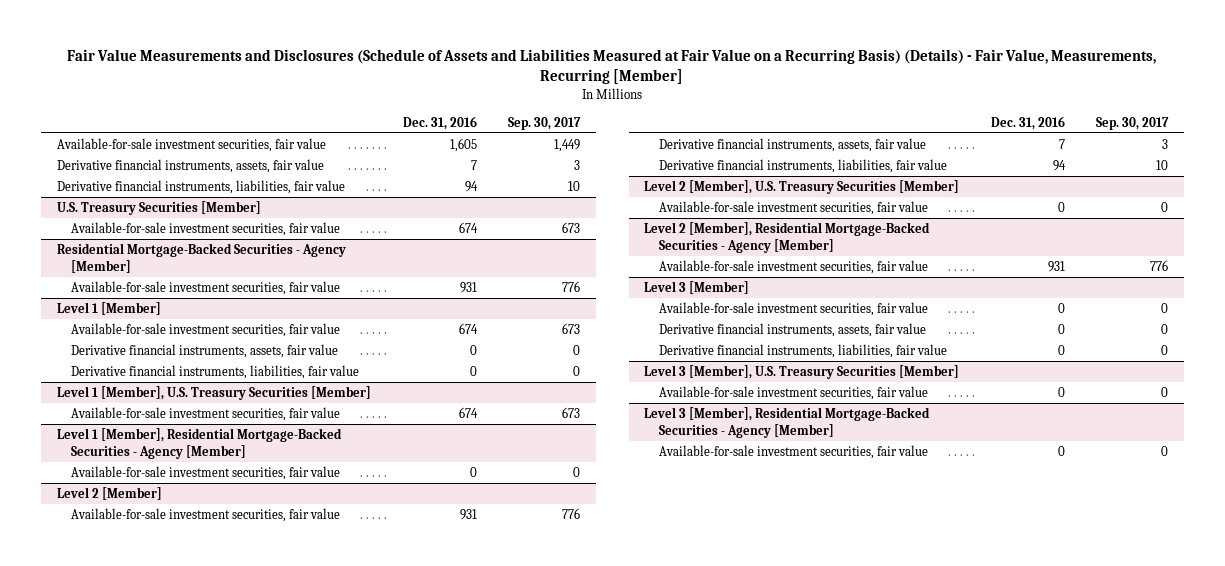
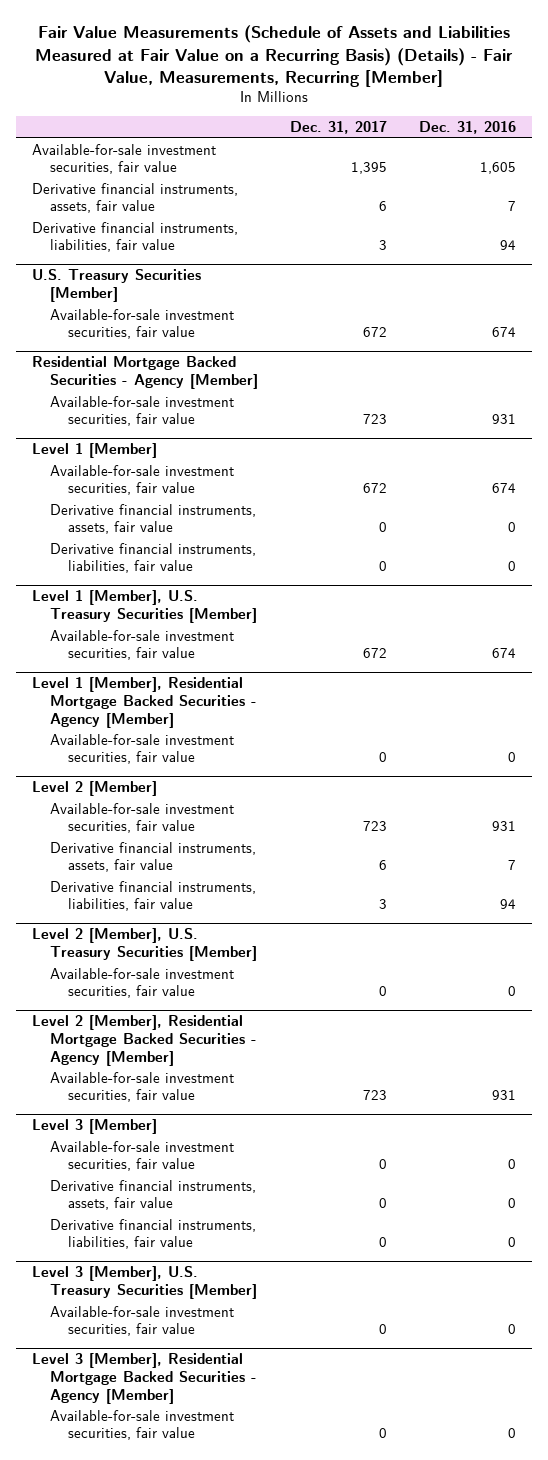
[67,49,1157,85] Fair Value Measurements and Disclosures (Schedule of Assets and Liabilities Measured at Fair Value on a Recurring Basis) (Details) - Fair Value, Measurements, Recurring [Member] -> [34,25,513,87] Fair Value Measurements (Schedule of Assets and Liabilities Measured at Fair Value on a Recurring Basis) (Details) - Fair Value, Measurements, Recurring [Member]
[508,116,582,130] Sep. 30, 2017 -> none
none -> [289,121,387,135] Dec. 31, 2017
[56,242,346,273] Residential Mortgage-Backed Securities - Agency [Member] -> [31,356,259,390] Residential Mortgage Backed Securities - Agency [Member]
[56,427,342,459] Level 1 [Member], Residential Mortgage-Backed Securities - Agency [Member] -> [31,677,258,728] Level 1 [Member], Residential Mortgage Backed Securities - Agency [Member]
[644,221,931,253] Level 2 [Member], Residential Mortgage-Backed Securities - Agency [Member] -> [31,1015,258,1066] Level 2 [Member], Residential Mortgage Backed Securities - Agency [Member]
[644,406,931,438] Level 3 [Member], Residential Mortgage-Backed Securities - Agency [Member] -> [31,1353,258,1404] Level 3 [Member], Residential Mortgage Backed Securities - Agency [Member]

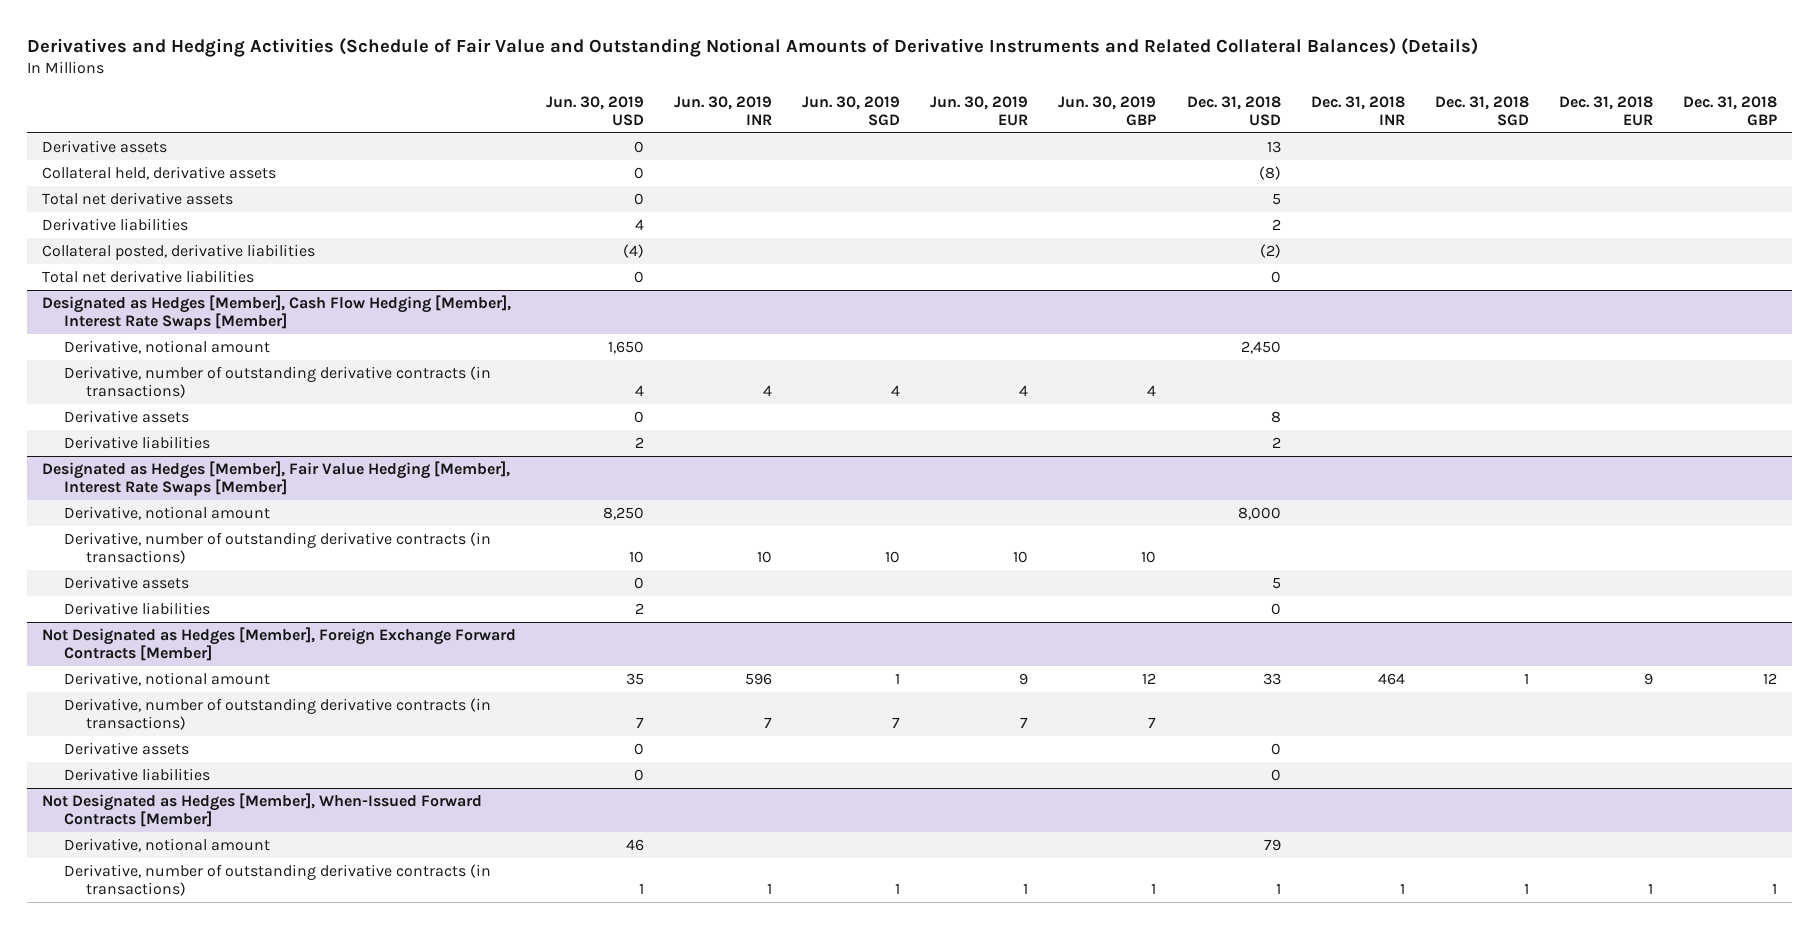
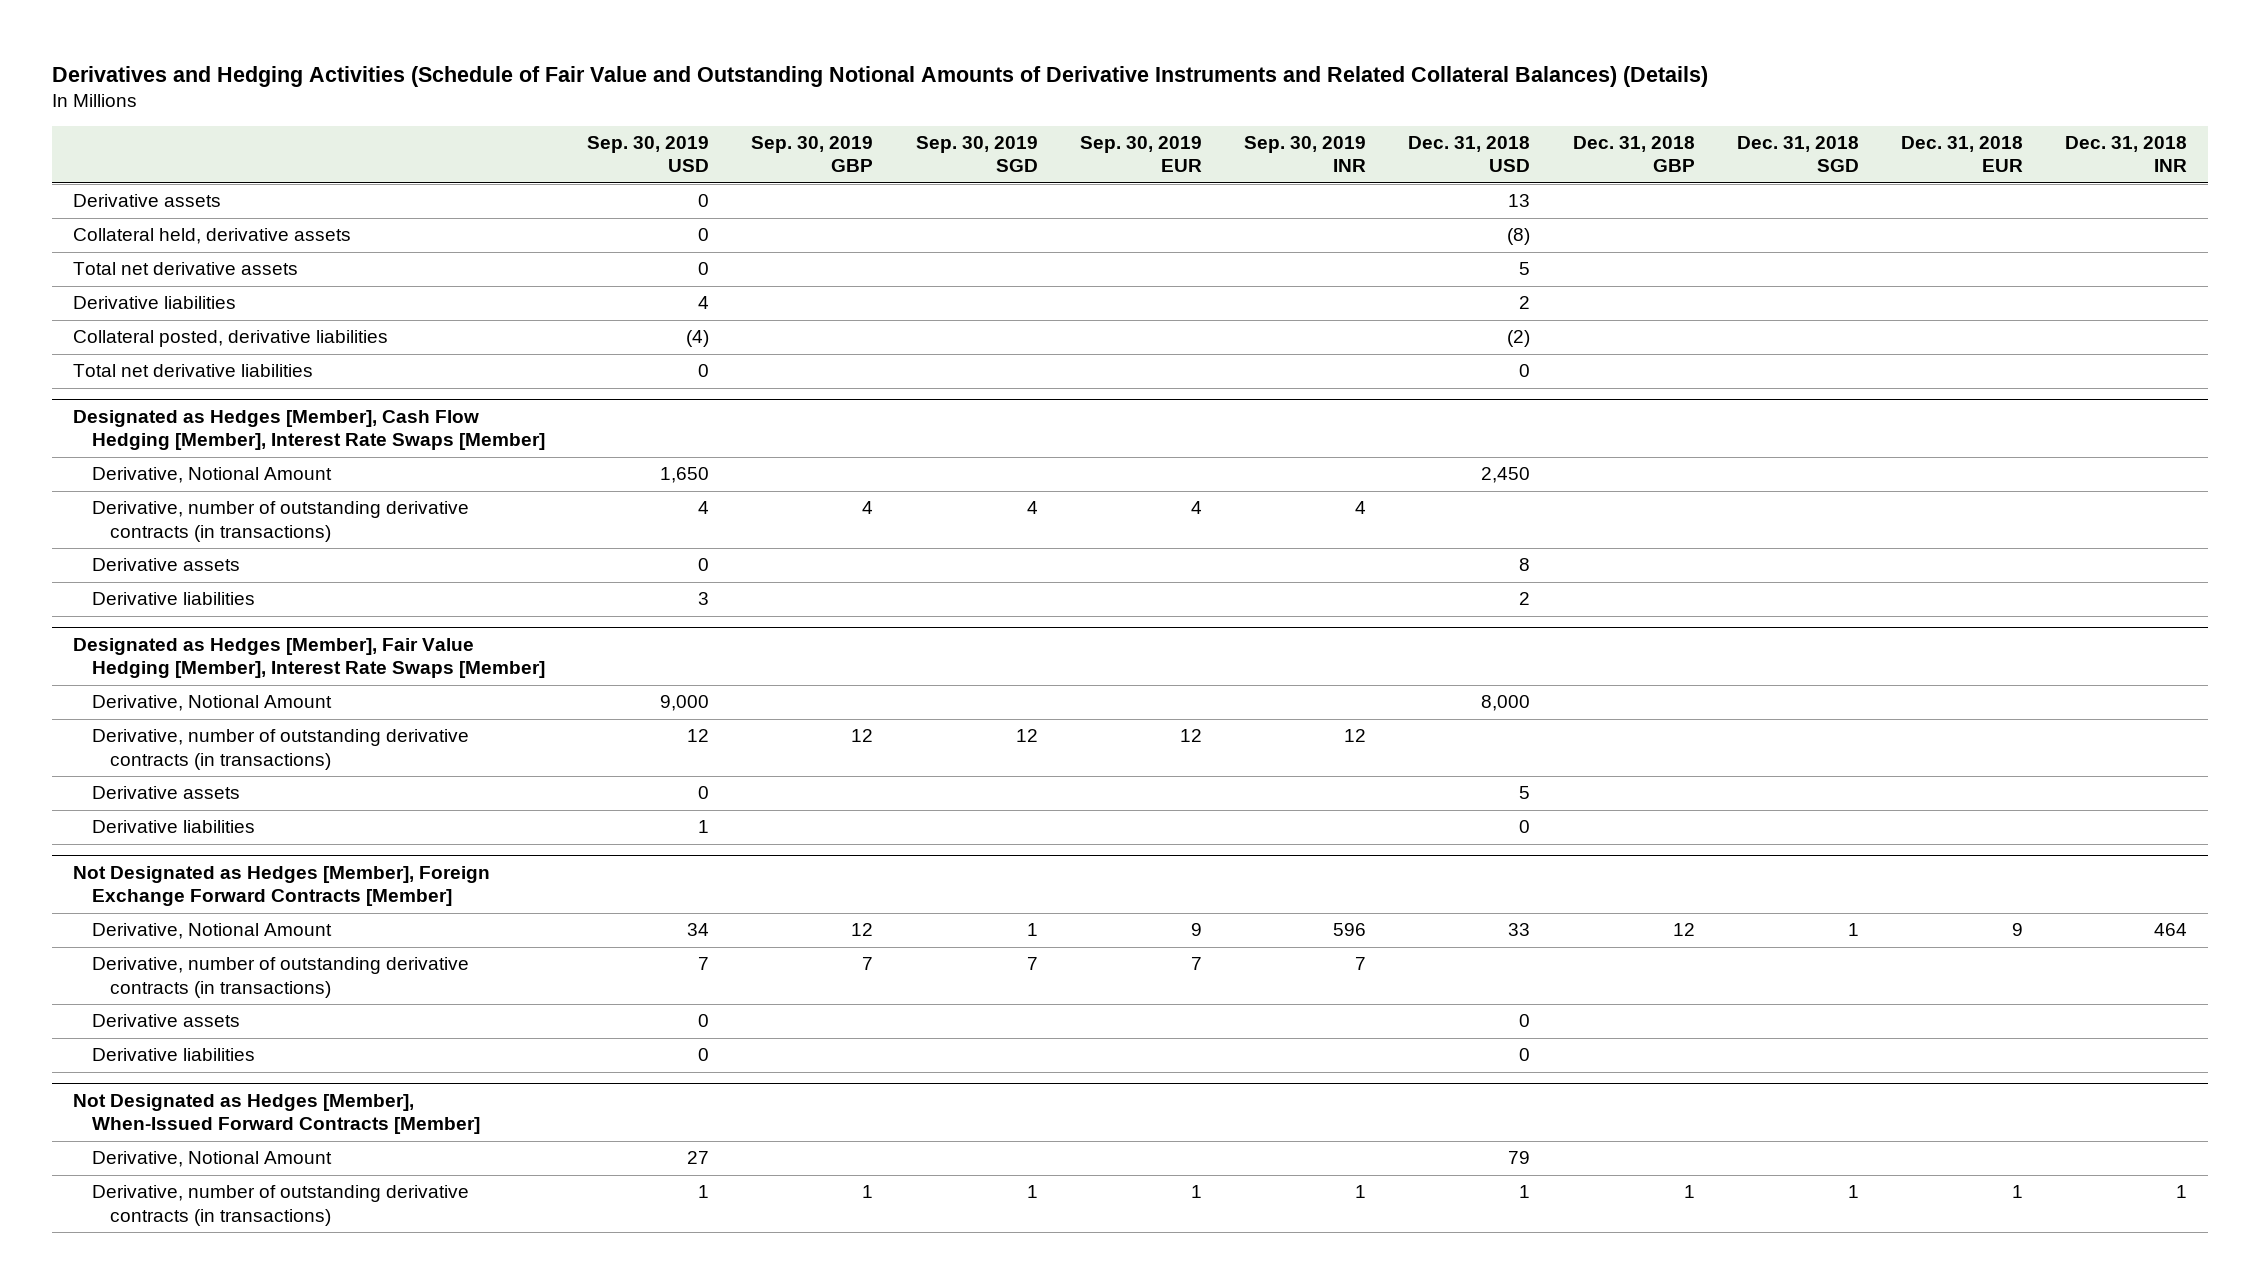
[546,95,645,126] Jun. 30, 2019 USD -> none
[674,95,773,125] Jun. 30, 2019 INR -> none
[802,95,901,126] Jun. 30, 2019 SGD -> none
[930,95,1029,126] Jun. 30, 2019 EUR -> none
[1058,95,1157,126] Jun. 30, 2019 GBP -> none
none -> [587,136,710,173] Sep. 30, 2019 USD
none -> [751,136,874,173] Sep. 30, 2019 GBP
none -> [915,136,1038,173] Sep. 30, 2019 SGD
none -> [1079,136,1202,173] Sep. 30, 2019 EUR
none -> [1244,136,1367,173] Sep. 30, 2019 INR
[64,339,271,354] Derivative, notional amount -> [91,467,332,484] Derivative, Notional Amount
[64,505,271,520] Derivative, notional amount -> [91,695,332,712] Derivative, Notional Amount
[64,671,271,686] Derivative, notional amount -> [91,923,332,940] Derivative, Notional Amount
[64,837,271,852] Derivative, notional amount -> [91,1151,332,1168] Derivative, Notional Amount

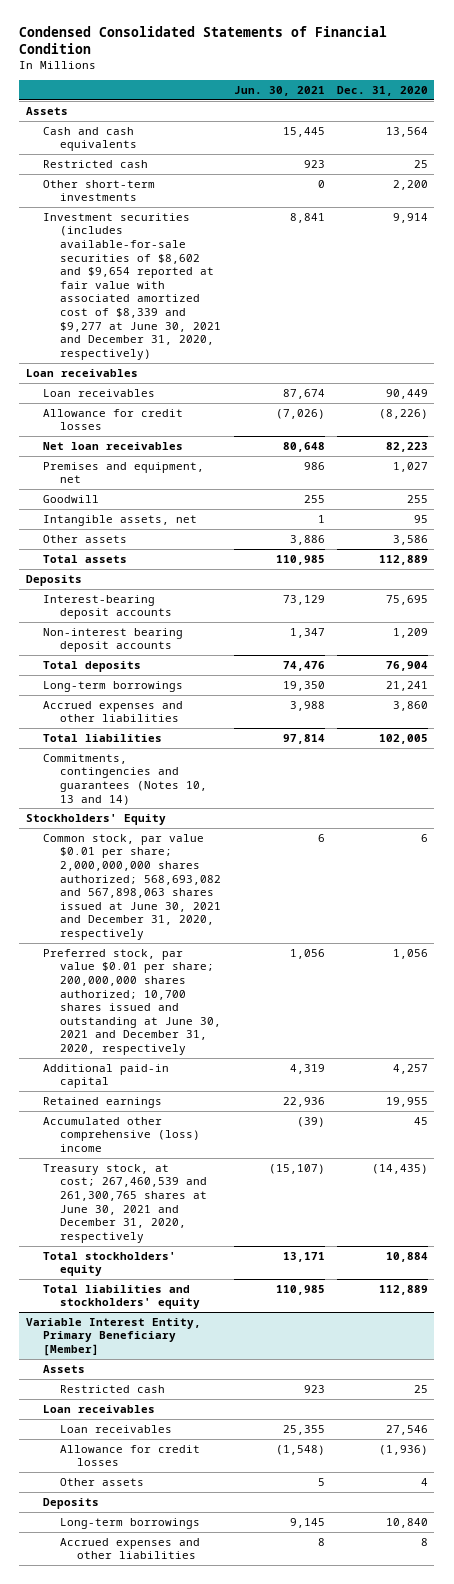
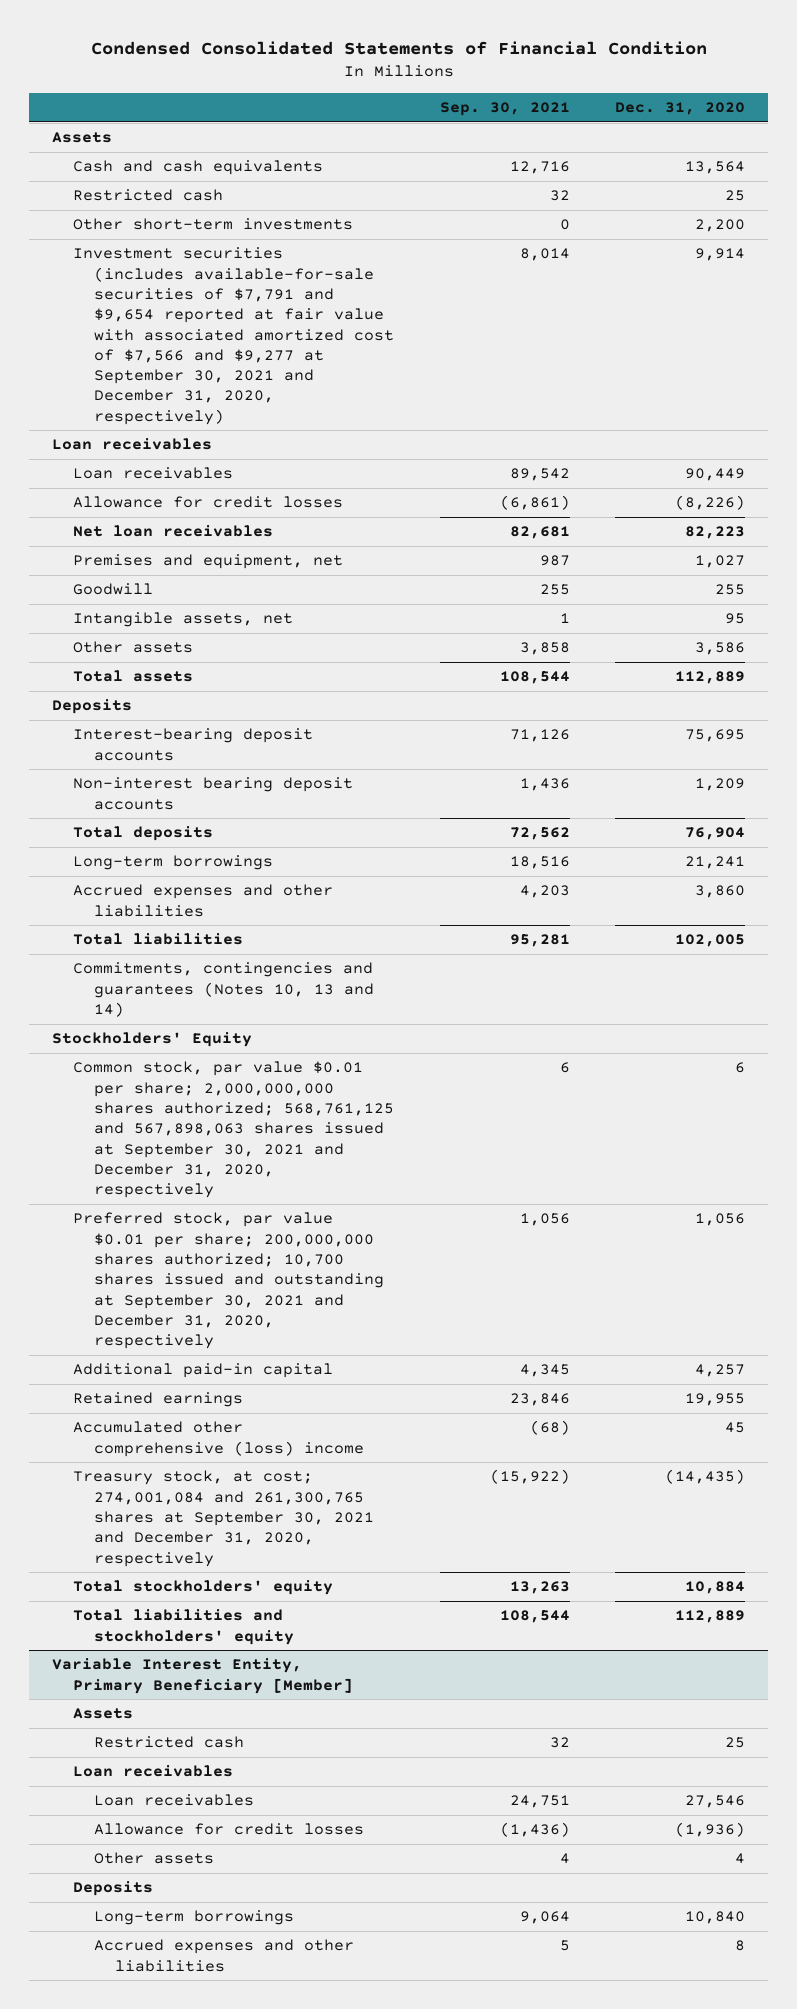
[233,86,325,97] Jun. 30, 2021 -> none
none -> [439,102,570,117] Sep. 30, 2021
[42,212,222,360] Investment securities (includes available-for-sale securities of $8,602 and $9,654 reported at fair value with associated amortized cost of $8,339 and $9,277 at June 30, 2021 and December 31, 2020, respectively) -> [72,247,395,425] Investment securities (includes available-for-sale securities of $7,791 and $9,654 reported at fair value with associated amortized cost of $7,566 and $9,277 at September 30, 2021 and December 31, 2020, respectively)
[42,833,222,940] Common stock, par value $0.01 per share; 2,000,000,000 shares authorized; 568,693,082 and 567,898,063 shares issued at June 30, 2021 and December 31, 2020, respectively -> [72,1061,395,1199] Common stock, par value $0.01 per share; 2,000,000,000 shares authorized; 568,761,125 and 567,898,063 shares issued at September 30, 2021 and December 31, 2020, respectively
[42,948,222,1055] Preferred stock, par value $0.01 per share; 200,000,000 shares authorized; 10,700 shares issued and outstanding at June 30, 2021 and December 31, 2020, respectively -> [72,1212,385,1350] Preferred stock, par value $0.01 per share; 200,000,000 shares authorized; 10,700 shares issued and outstanding at September 30, 2021 and December 31, 2020, respectively
[42,1163,208,1243] Treasury stock, at cost; 267,460,539 and 261,300,765 shares at June 30, 2021 and December 31, 2020, respectively -> [72,1470,375,1567] Treasury stock, at cost; 274,001,084 and 261,300,765 shares at September 30, 2021 and December 31, 2020, respectively

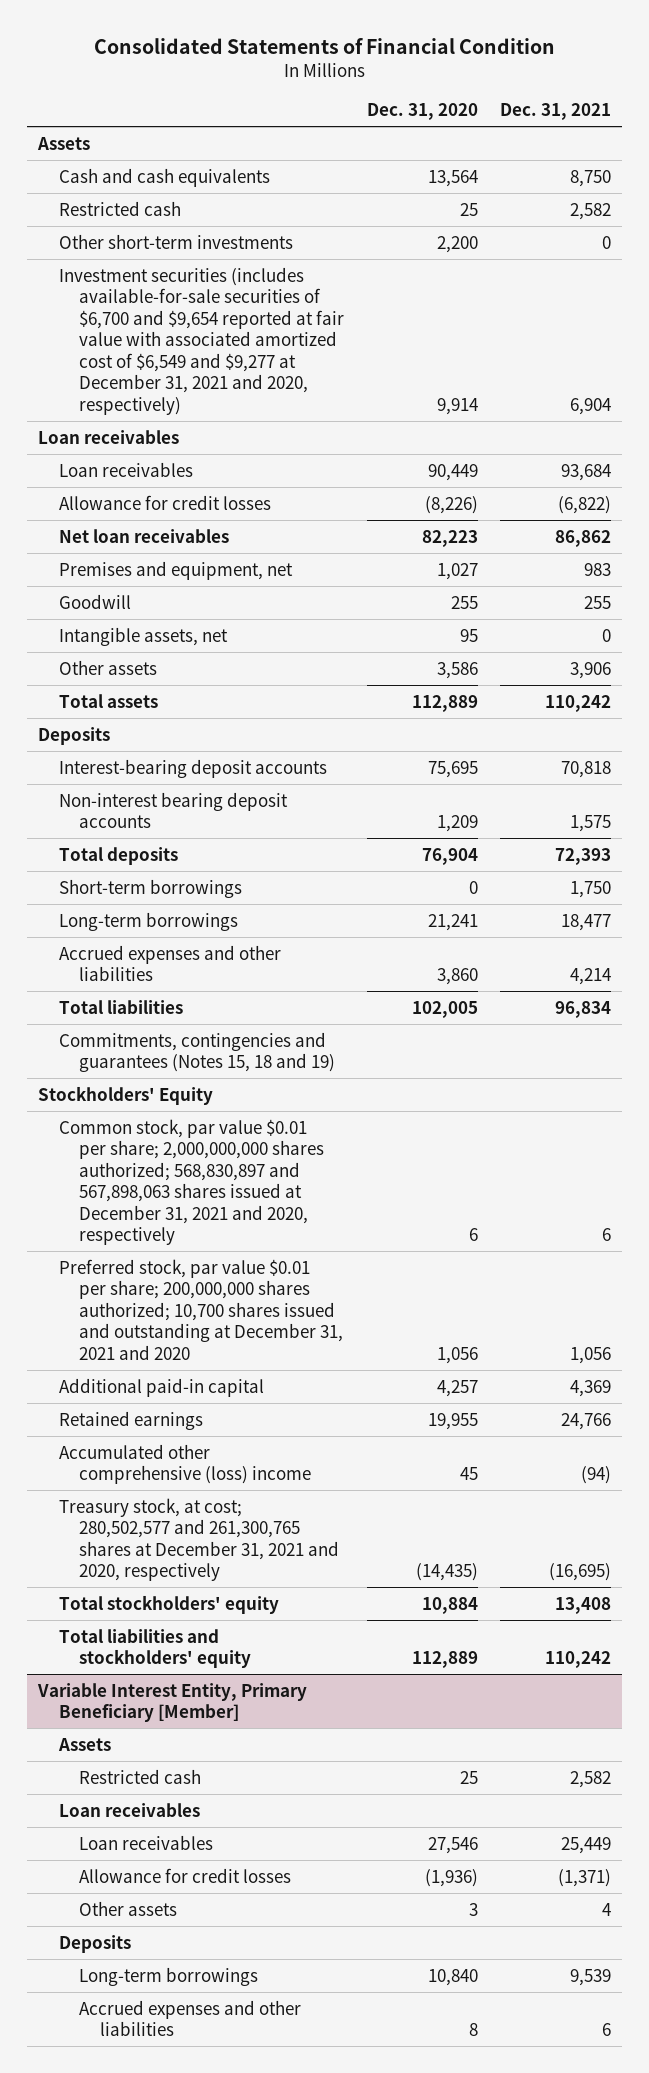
[90,41,707,56] Condensed Consolidated Statements of Financial Condition -> [93,37,555,54] Consolidated Statements of Financial Condition
[439,102,570,117] Sep. 30, 2021 -> none
none -> [499,103,611,121] Dec. 31, 2021
[72,247,395,425] Investment securities (includes available-for-sale securities of $7,791 and $9,654 reported at fair value with associated amortized cost of $7,566 and $9,277 at September 30, 2021 and December 31, 2020, respectively) -> [58,266,345,415] Investment securities (includes available-for-sale securities of $6,700 and $9,654 reported at fair value with associated amortized cost of $6,549 and $9,277 at December 31, 2021 and 2020, respectively)
none -> [58,878,242,898] Short-term borrowings
[72,962,375,1017] Commitments, contingencies and guarantees (Notes 10, 13 and 14) -> [58,1031,336,1073] Commitments, contingencies and guarantees (Notes 15, 18 and 19)
[72,1061,395,1199] Common stock, par value $0.01 per share; 2,000,000,000 shares authorized; 568,761,125 and 567,898,063 shares issued at September 30, 2021 and December 31, 2020, respectively -> [58,1118,325,1246] Common stock, par value $0.01 per share; 2,000,000,000 shares authorized; 568,830,897 and 567,898,063 shares issued at December 31, 2021 and 2020, respectively
[72,1212,385,1350] Preferred stock, par value $0.01 per share; 200,000,000 shares authorized; 10,700 shares issued and outstanding at September 30, 2021 and December 31, 2020, respectively -> [58,1258,344,1360] Preferred stock, par value $0.01 per share; 200,000,000 shares authorized; 10,700 shares issued and outstanding at December 31, 2021 and 2020
[72,1470,375,1567] Treasury stock, at cost; 274,001,084 and 261,300,765 shares at September 30, 2021 and December 31, 2020, respectively -> [58,1497,340,1582] Treasury stock, at cost; 280,502,577 and 261,300,765 shares at December 31, 2021 and 2020, respectively
[735,1853,746,1865] 4 -> [468,1902,478,1916] 3

